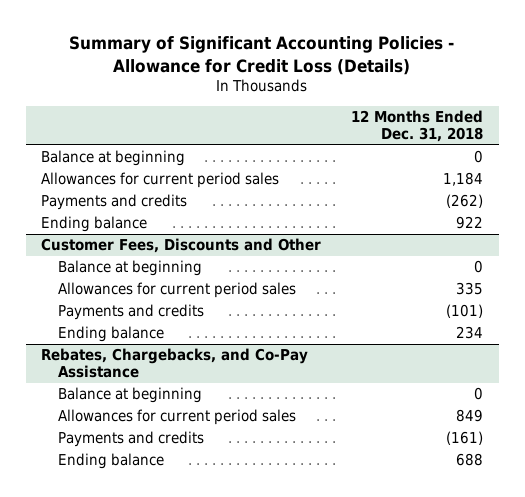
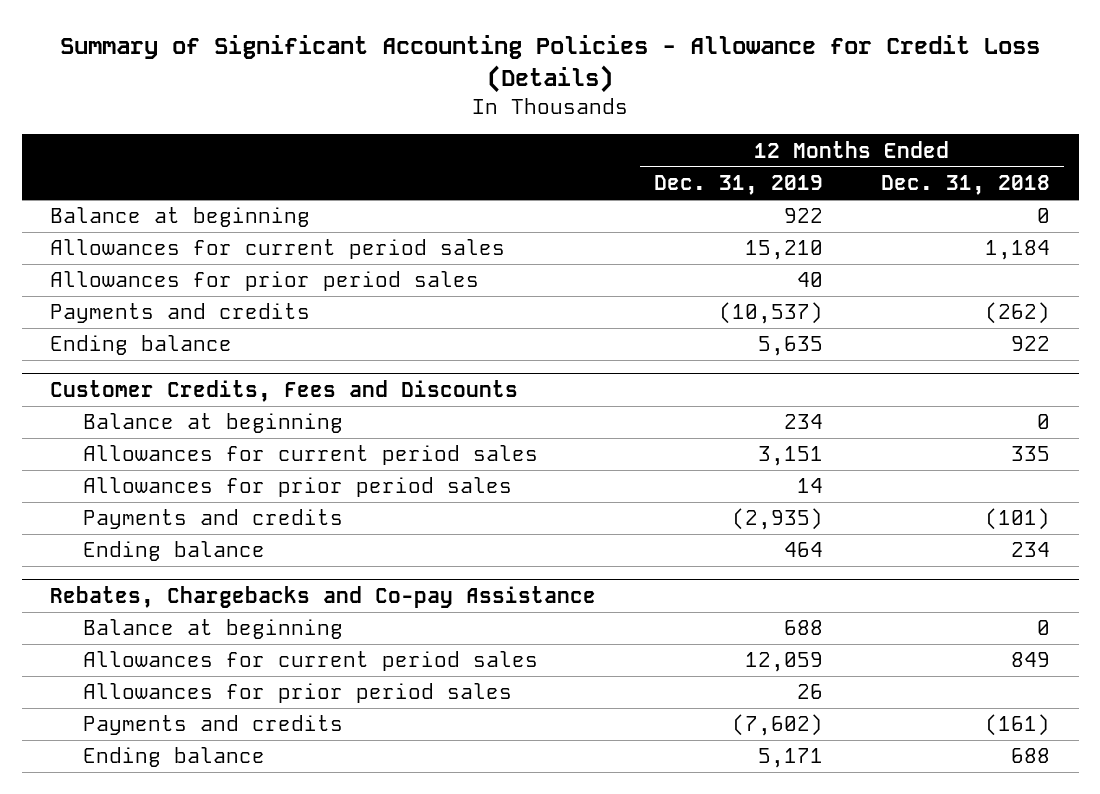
none -> [654,175,824,196] Dec. 31, 2019
none -> [50,271,480,292] Allowances for prior period sales
[41,238,322,254] Customer Fees, Discounts and Other -> [50,379,519,402] Customer Credits, Fees and Discounts
none -> [82,477,512,498] Allowances for prior period sales
[41,348,309,379] Rebates, Chargebacks, and Co-Pay Assistance -> [50,585,597,608] Rebates, Chargebacks and Co-pay Assistance
none -> [82,683,512,704] Allowances for prior period sales

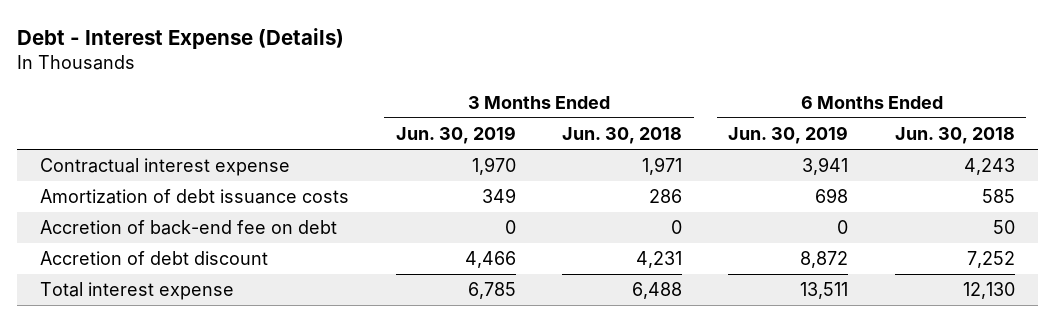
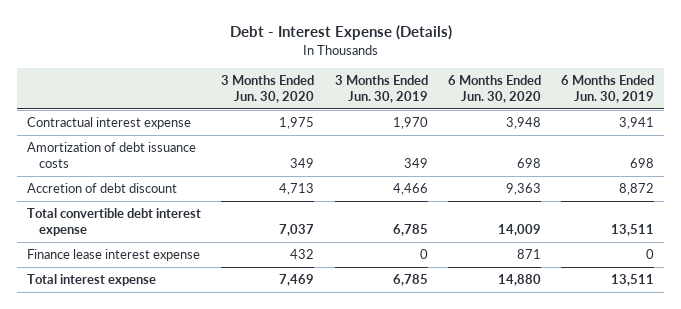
[562,127,683,145] Jun. 30, 2018 -> none
[894,127,1015,145] Jun. 30, 2018 -> none
none -> [221,75,315,104] 3 Months Ended Jun. 30, 2020
none -> [447,75,541,104] 6 Months Ended Jun. 30, 2020
[40,220,338,236] Accretion of back-end fee on debt -> none
none -> [27,208,202,237] Total convertible debt interest expense
none -> [27,249,201,262] Finance lease interest expense

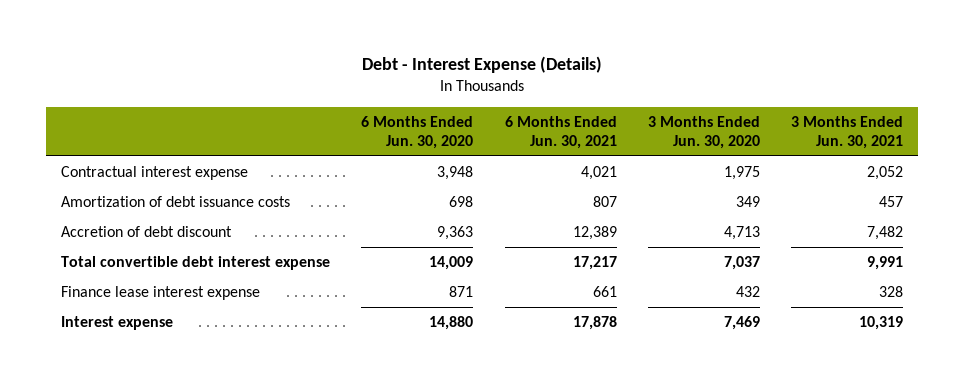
[334,75,428,104] 3 Months Ended Jun. 30, 2019 -> none
[560,75,654,104] 6 Months Ended Jun. 30, 2019 -> none
none -> [504,116,617,149] 6 Months Ended Jun. 30, 2021
none -> [790,116,903,149] 3 Months Ended Jun. 30, 2021
[27,274,157,287] Total interest expense -> [61,316,174,331] Interest expense

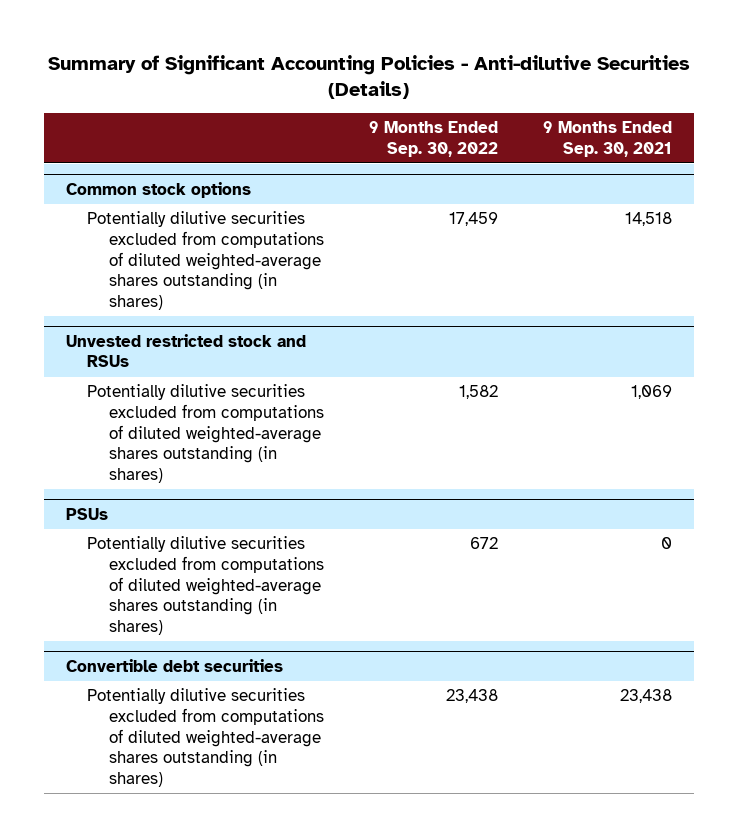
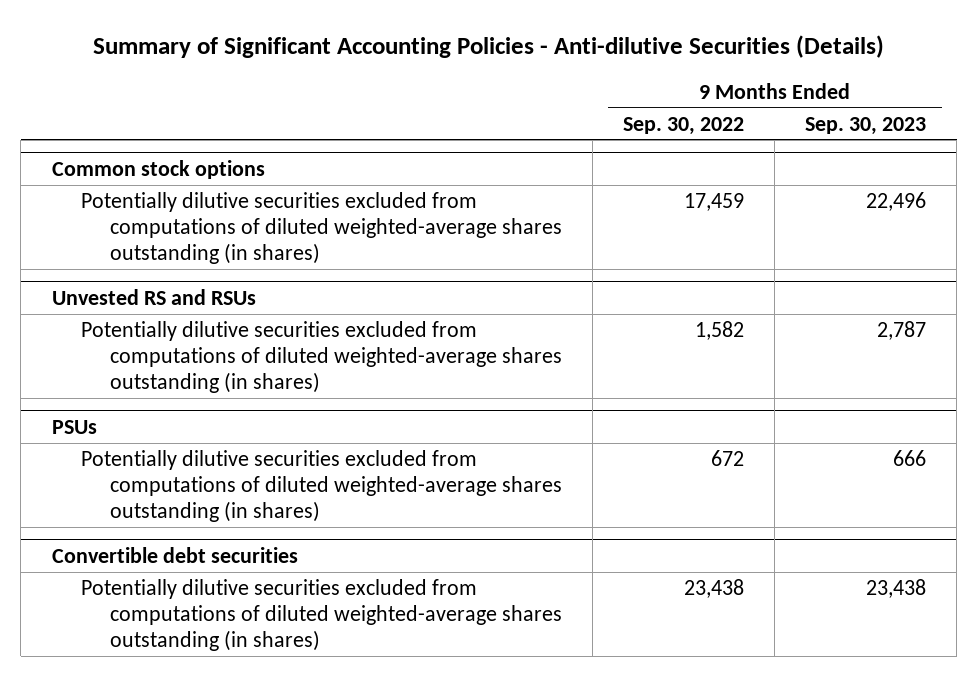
[542,121,672,157] 9 Months Ended Sep. 30, 2021 -> none
none -> [805,116,927,135] Sep. 30, 2023
[66,333,307,368] Unvested restricted stock and RSUs -> [51,288,256,305] Unvested RS and RSUs

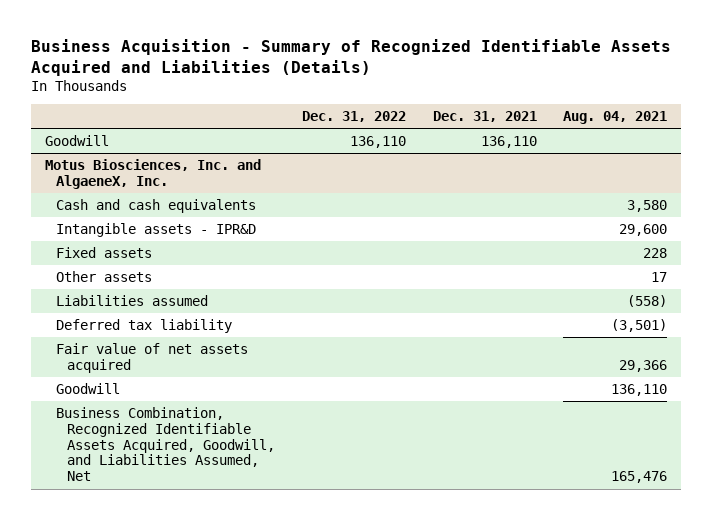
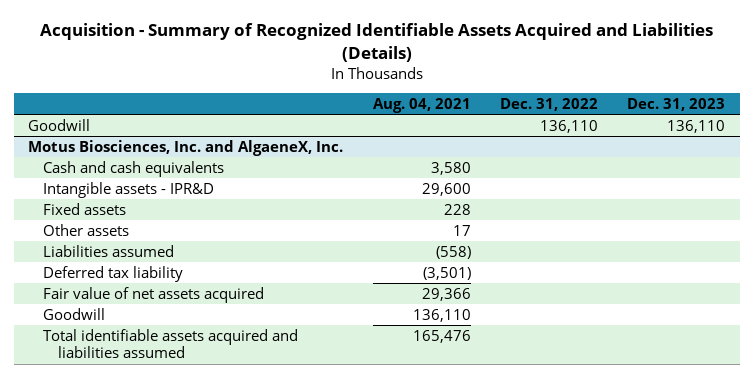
[31,38,672,76] Business Acquisition - Summary of Recognized Identifiable Assets Acquired and Liabilities (Details) -> [39,23,713,62] Acquisition - Summary of Recognized Identifiable Assets Acquired and Liabilities (Details)
[432,111,537,123] Dec. 31, 2021 -> none
none -> [627,97,726,111] Dec. 31, 2023
[55,407,276,482] Business Combination, Recognized Identifiable Assets Acquired, Goodwill, and Liabilities Assumed, Net -> [42,328,298,359] Total identifiable assets acquired and liabilities assumed

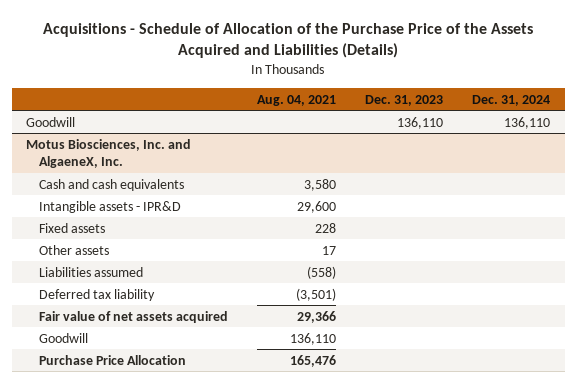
[39,23,713,62] Acquisition - Summary of Recognized Identifiable Assets Acquired and Liabilities (Details) -> [43,22,534,59] Acquisitions - Schedule of Allocation of the Purchase Price of the Assets Acquired and Liabilities (Details)
[499,97,598,111] Dec. 31, 2022 -> none
none -> [472,94,551,106] Dec. 31, 2024
[42,328,298,359] Total identifiable assets acquired and liabilities assumed -> [39,354,187,365] Purchase Price Allocation

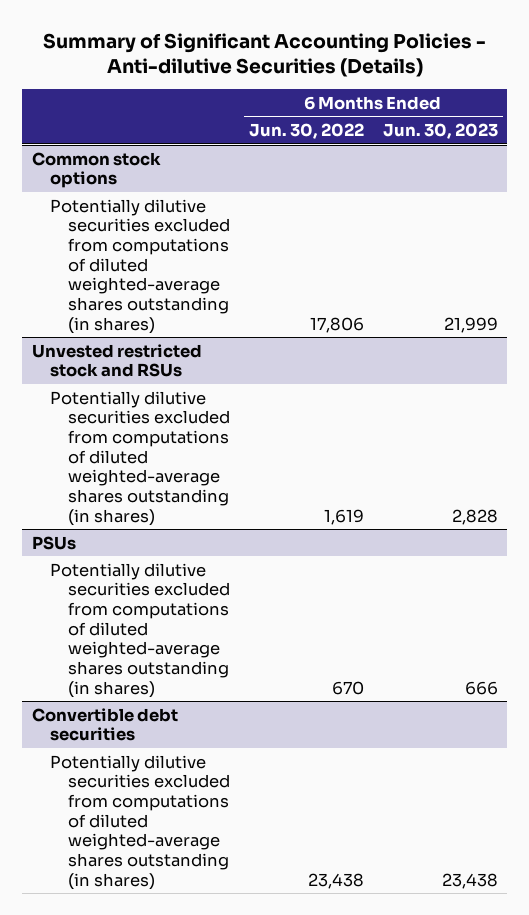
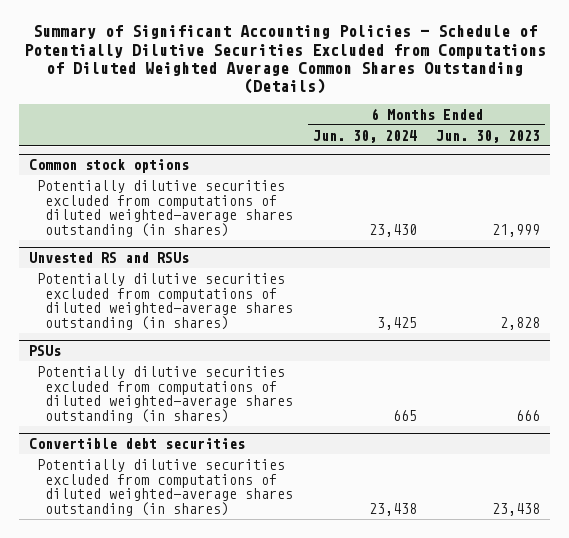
[42,32,486,78] Summary of Significant Accounting Policies - Anti-dilutive Securities (Details) -> [23,25,546,95] Summary of Significant Accounting Policies - Schedule of Potentially Dilutive Securities Excluded from Computations of Diluted Weighted Average Common Shares Outstanding (Details)
[249,123,365,140] Jun. 30, 2022 -> none
none -> [312,129,417,143] Jun. 30, 2024
[31,343,202,378] Unvested restricted stock and RSUs -> [28,252,189,264] Unvested RS and RSUs

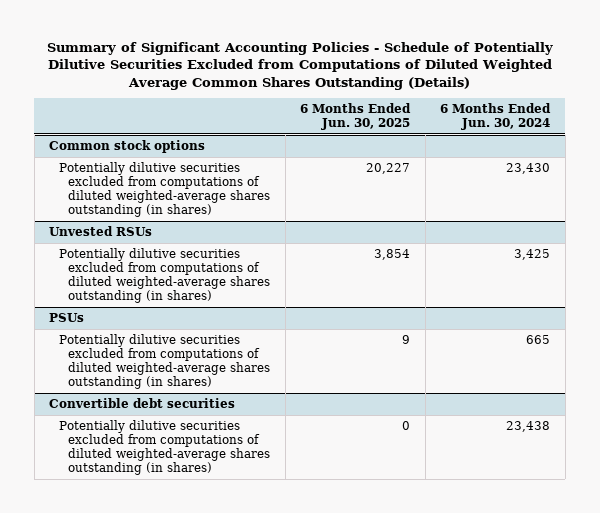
[436,129,541,143] Jun. 30, 2023 -> none
none -> [300,103,412,131] 6 Months Ended Jun. 30, 2025
[28,252,189,264] Unvested RS and RSUs -> [49,225,153,236] Unvested RSUs

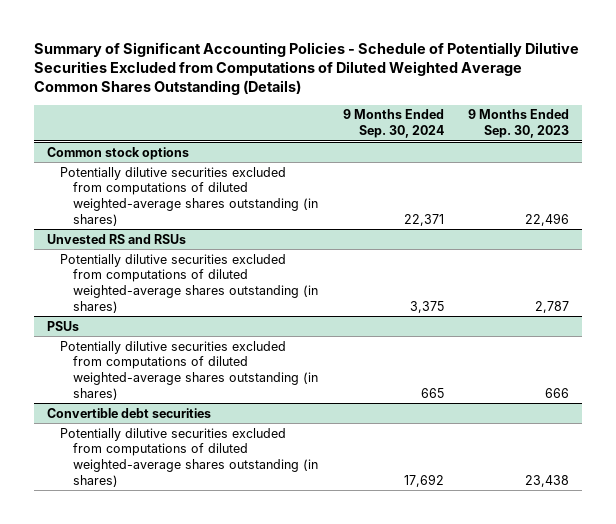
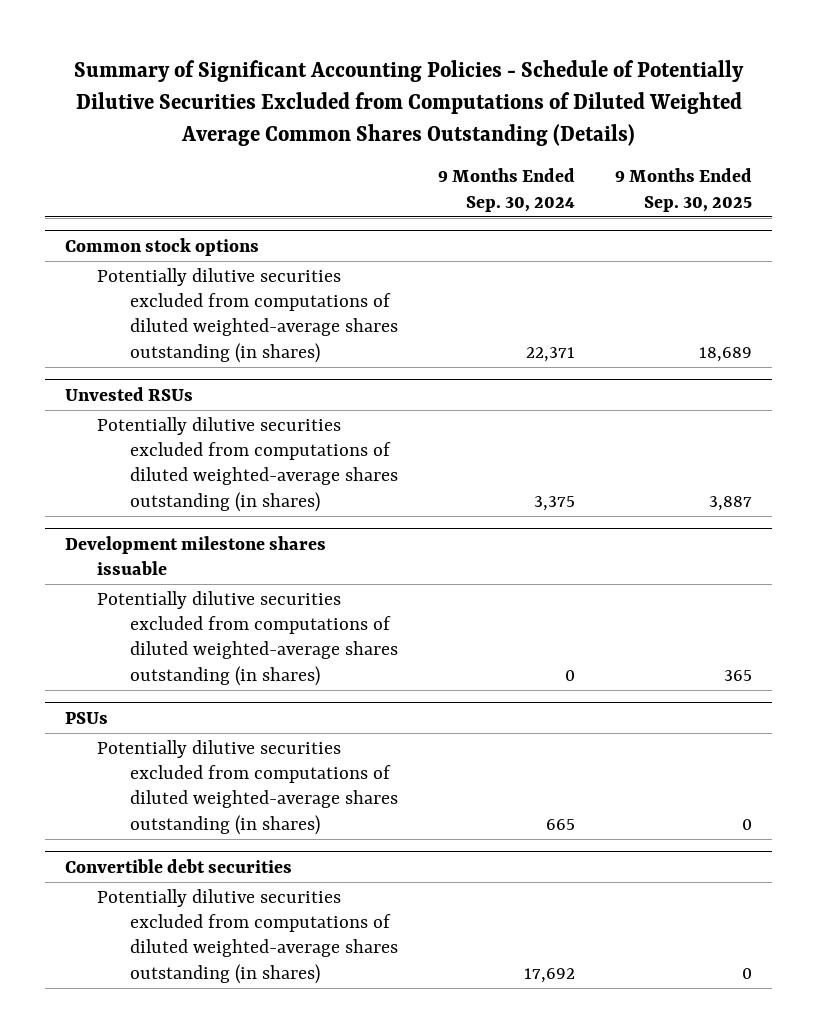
[468,109,570,139] 9 Months Ended Sep. 30, 2023 -> none
none -> [614,168,752,212] 9 Months Ended Sep. 30, 2025
[46,233,186,244] Unvested RS and RSUs -> [65,386,194,401] Unvested RSUs
none -> [65,535,327,575] Development milestone shares issuable
none -> [97,591,398,686] Potentially dilutive securities excluded from computations of diluted weighted-average shares outstanding (in shares)

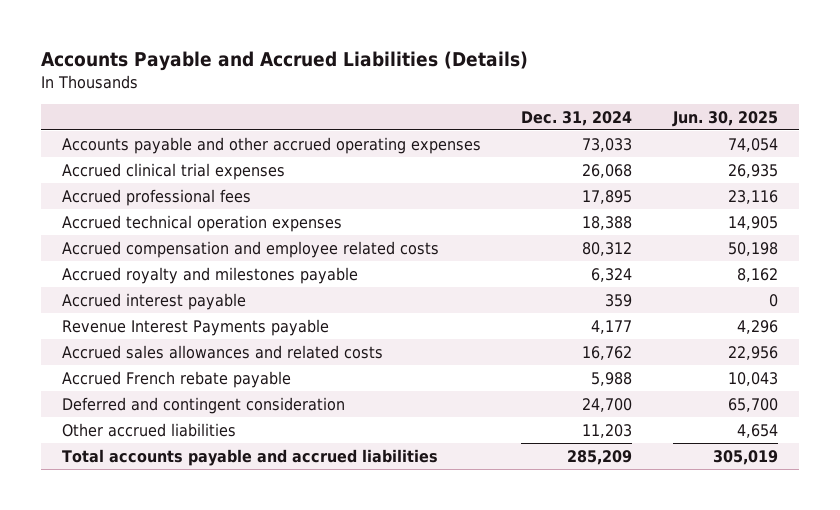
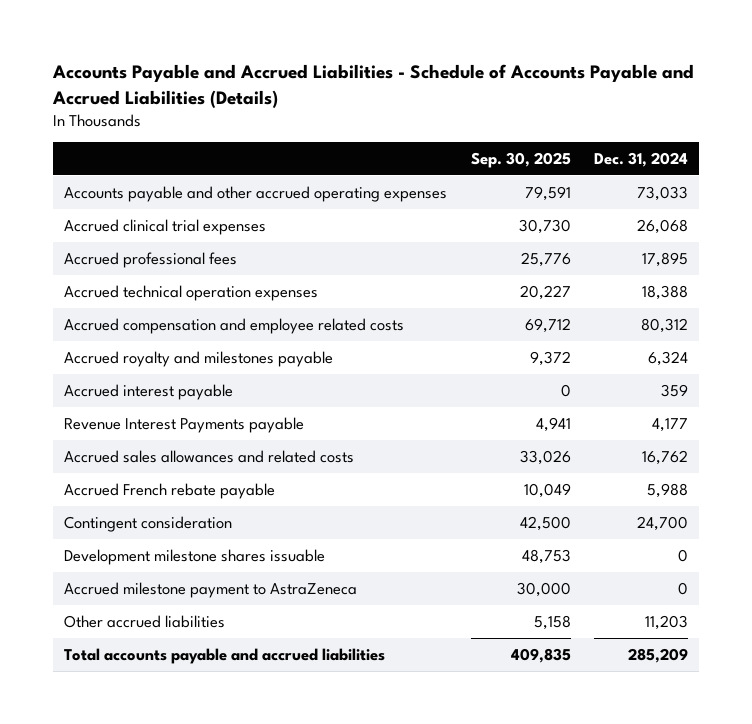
[41,51,529,72] Accounts Payable and Accrued Liabilities (Details) -> [51,64,694,108] Accounts Payable and Accrued Liabilities - Schedule of Accounts Payable and Accrued Liabilities (Details)
[672,110,779,127] Jun. 30, 2025 -> none
none -> [470,151,571,168] Sep. 30, 2025
[61,396,345,414] Deferred and contingent consideration -> [64,515,233,532] Contingent consideration
none -> [64,548,326,565] Development milestone shares issuable
none -> [64,581,358,598] Accrued milestone payment to AstraZeneca

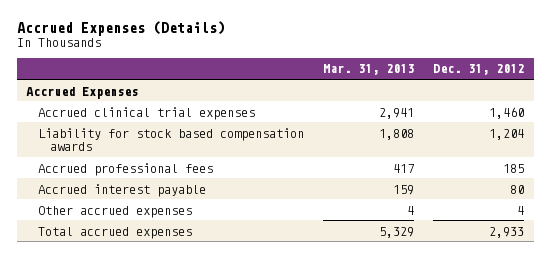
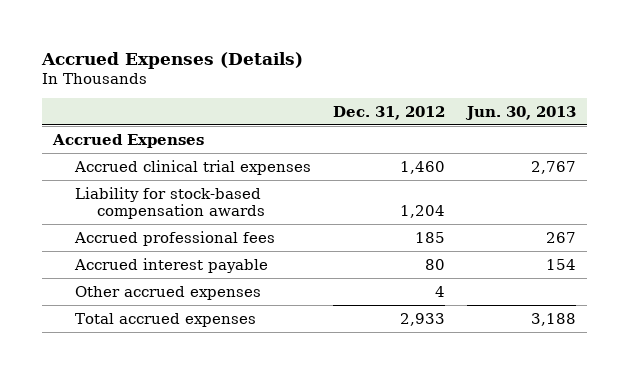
[323,64,415,76] Mar. 31, 2013 -> none
none -> [464,105,576,120] Jun. 30, 2013
[38,127,305,151] Liability for stock based compensation awards -> [75,186,266,220] Liability for stock-based compensation awards

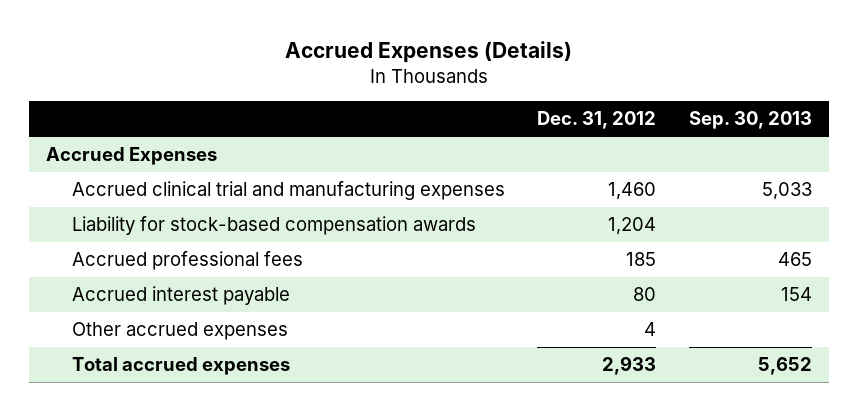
[464,105,576,120] Jun. 30, 2013 -> none
none -> [689,111,813,130] Sep. 30, 2013
[74,159,312,175] Accrued clinical trial expenses -> [71,181,505,201] Accrued clinical trial and manufacturing expenses

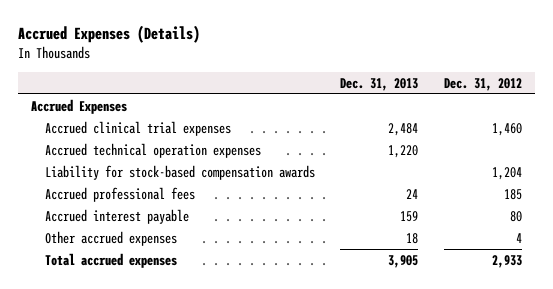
[689,111,813,130] Sep. 30, 2013 -> none
none -> [340,77,419,91] Dec. 31, 2013
[71,181,505,201] Accrued clinical trial and manufacturing expenses -> [44,120,231,136] Accrued clinical trial expenses
none -> [44,142,261,158] Accrued technical operation expenses

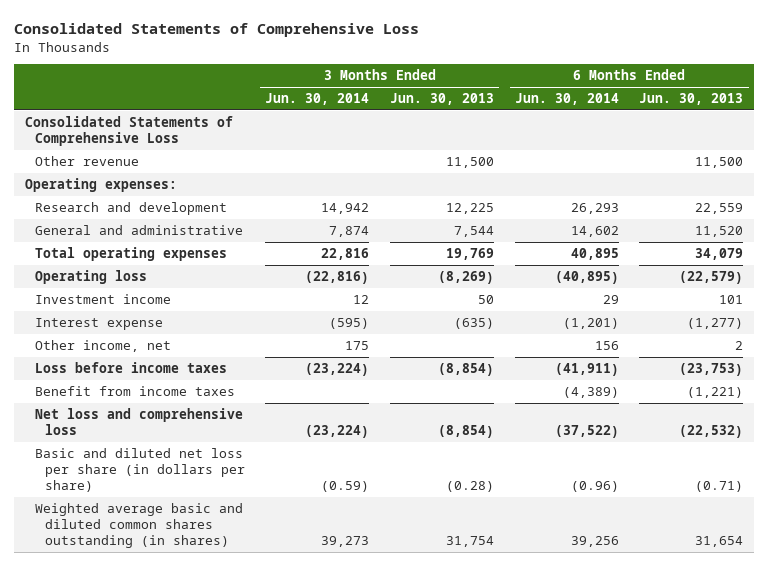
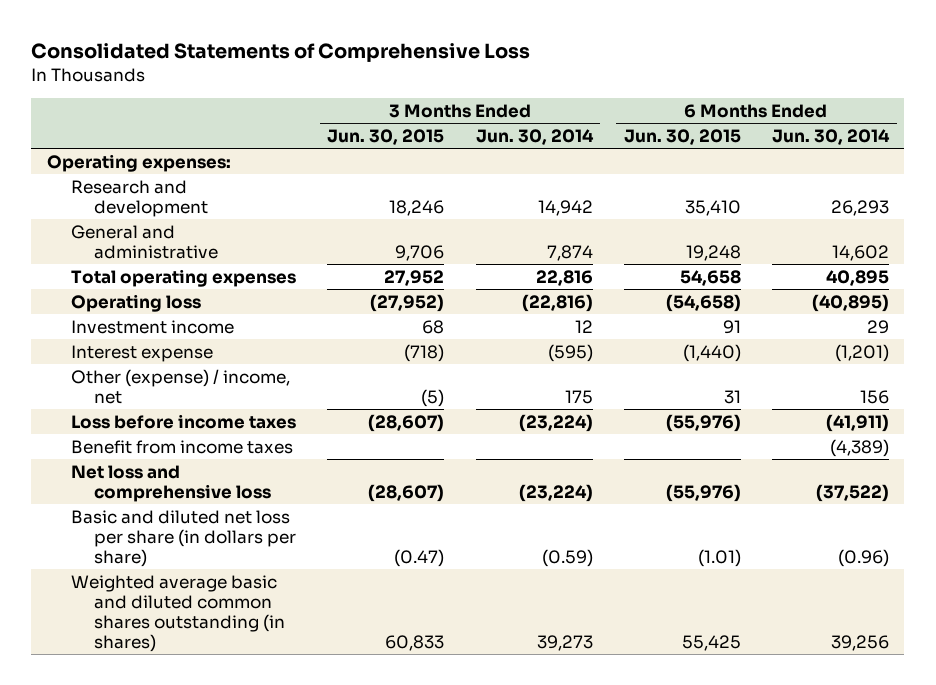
[390,93,495,106] Jun. 30, 2013 -> none
[639,93,744,106] Jun. 30, 2013 -> none
none -> [327,129,445,146] Jun. 30, 2015
none -> [623,129,741,146] Jun. 30, 2015
[24,115,233,147] Consolidated Statements of Comprehensive Loss -> none
[34,155,139,166] Other revenue -> none
[34,339,171,352] Other income, net -> [70,368,290,404] Other (expense) / income, net

